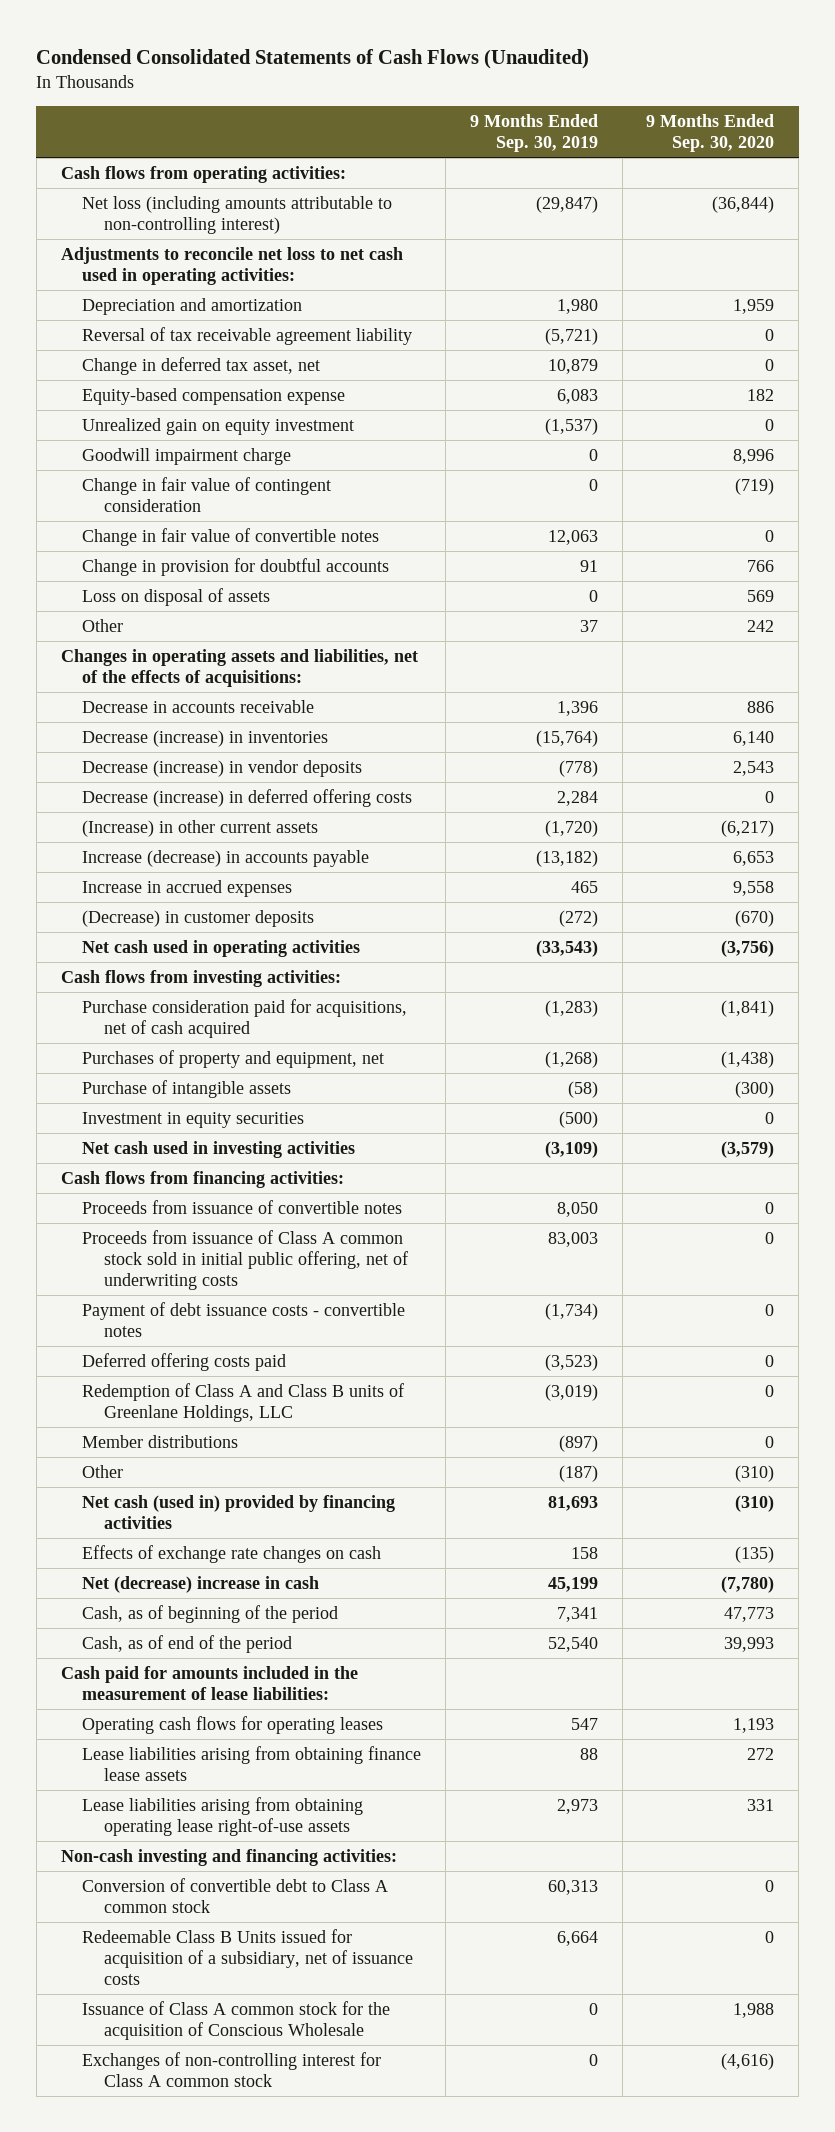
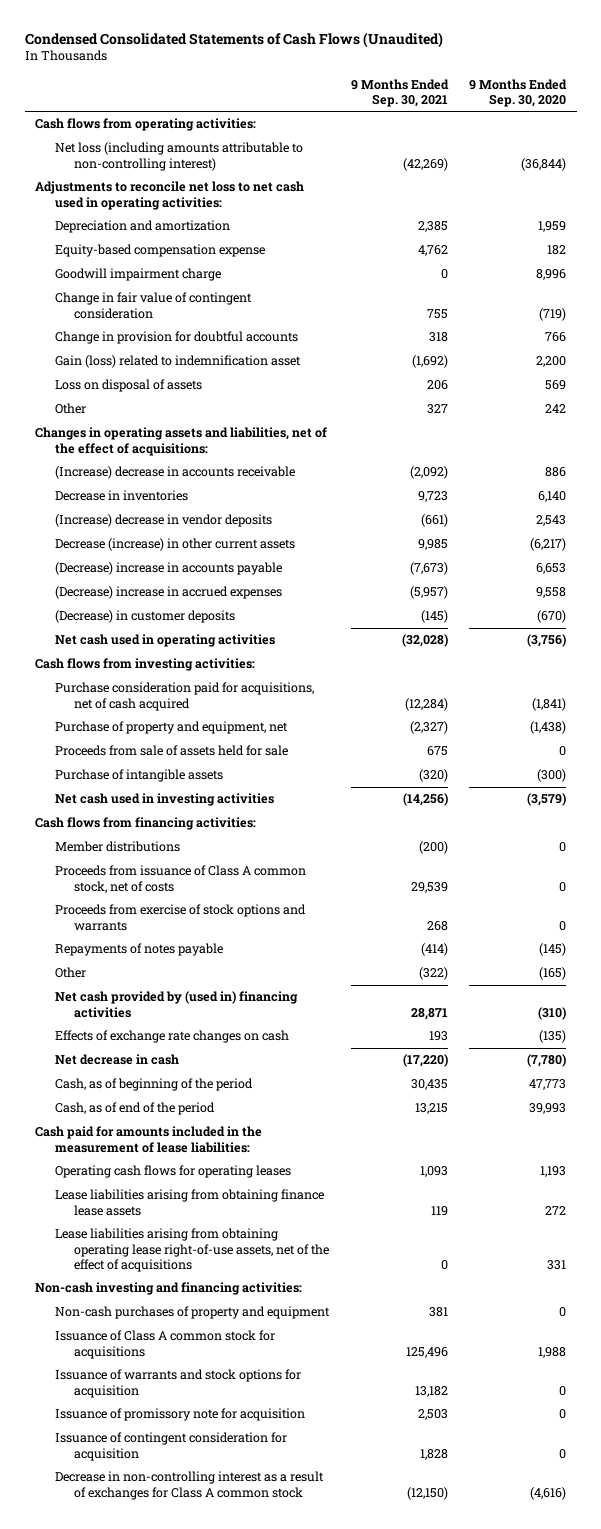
[469,114,598,153] 9 Months Ended Sep. 30, 2019 -> none
none -> [350,78,449,108] 9 Months Ended Sep. 30, 2021
[82,326,413,345] Reversal of tax receivable agreement liability -> none
[82,356,321,375] Change in deferred tax asset, net -> none
[82,417,355,435] Unrealized gain on equity investment -> none
[82,527,380,546] Change in fair value of convertible notes -> none
none -> [54,355,301,369] Gain (loss) related to indemnification asset
[82,788,413,807] Decrease (increase) in deferred offering costs -> none
[60,648,418,687] Changes in operating assets and liabilities, net of the effects of acquisitions: -> [35,427,328,456] Changes in operating assets and liabilities, net of the effect of acquisitions:
[82,699,315,713] Decrease in accounts receivable -> [54,466,295,480] (Increase) decrease in accounts receivable
[82,729,329,747] Decrease (increase) in inventories -> [54,490,188,502] Decrease in inventories
[82,759,363,777] Decrease (increase) in vendor deposits -> [54,514,272,528] (Increase) decrease in vendor deposits
[82,819,319,837] (Increase) in other current assets -> [54,538,295,552] Decrease (increase) in other current assets
[82,849,370,867] Increase (decrease) in accounts payable -> [54,562,282,576] (Decrease) increase in accounts payable
[82,879,293,897] Increase in accrued expenses -> [54,586,282,600] (Decrease) increase in accrued expenses
[82,1049,385,1068] Purchases of property and equipment, net -> [54,721,288,735] Purchase of property and equipment, net
none -> [54,745,288,757] Proceeds from sale of assets held for sale
[82,1111,305,1128] Investment in equity securities -> none
[82,1199,403,1214] Proceeds from issuance of convertible notes -> none
[82,1229,409,1291] Proceeds from issuance of Class A common stock sold in initial public offering, net of underwriting costs -> none
[82,1301,406,1337] Payment of debt issuance costs - convertible notes -> none
[82,1352,287,1371] Deferred offering costs paid -> none
[82,1382,405,1422] Redemption of Class A and Class B units of Greenlane Holdings, LLC -> none
none -> [54,865,306,893] Proceeds from issuance of Class A common stock, net of costs
none -> [54,904,306,931] Proceeds from exercise of stock options and warrants
none -> [54,943,223,957] Repayments of notes payable
[735,1464,775,1482] (310) -> [539,967,567,981] (165)
[82,1494,396,1529] Net cash (used in) provided by financing activities -> [54,991,298,1018] Net cash provided by (used in) financing activities
[82,1575,320,1593] Net (decrease) increase in cash -> [54,1054,179,1066] Net decrease in cash
[82,1796,364,1836] Lease liabilities arising from obtaining operating lease right-of-use assets -> [54,1228,330,1273] Lease liabilities arising from obtaining operating lease right-of-use assets, net of the effect of acquisitions
[82,1877,389,1913] Conversion of convertible debt to Class A common stock -> none
[82,1928,414,1986] Redeemable Class B Units issued for acquisition of a subsidiary, net of issuance costs -> none
none -> [54,1306,330,1320] Non-cash purchases of property and equipment
[82,2000,391,2040] Issuance of Class A common stock for the acquisition of Conscious Wholesale -> [54,1330,275,1359] Issuance of Class A common stock for acquisitions
none -> [54,1369,301,1398] Issuance of warrants and stock options for acquisition
none -> [54,1408,305,1422] Issuance of promissory note for acquisition
none -> [54,1432,287,1461] Issuance of contingent consideration for acquisition
[82,2051,382,2087] Exchanges of non-controlling interest for Class A common stock -> [54,1471,324,1500] Decrease in non-controlling interest as a result of exchanges for Class A common stock

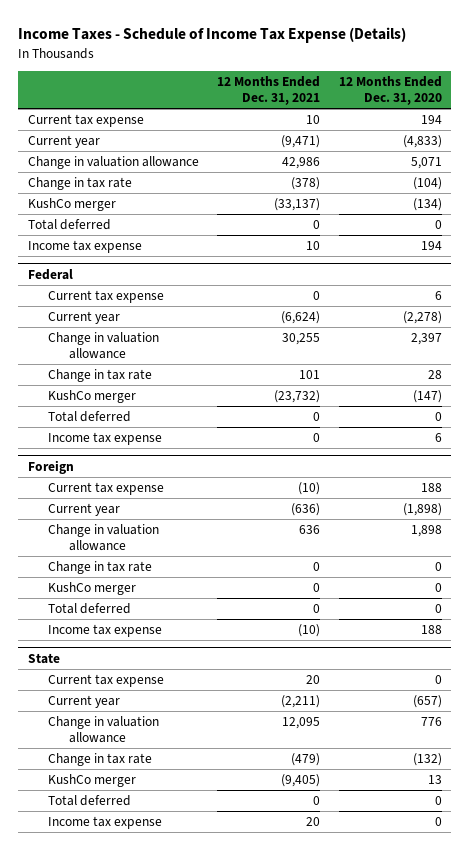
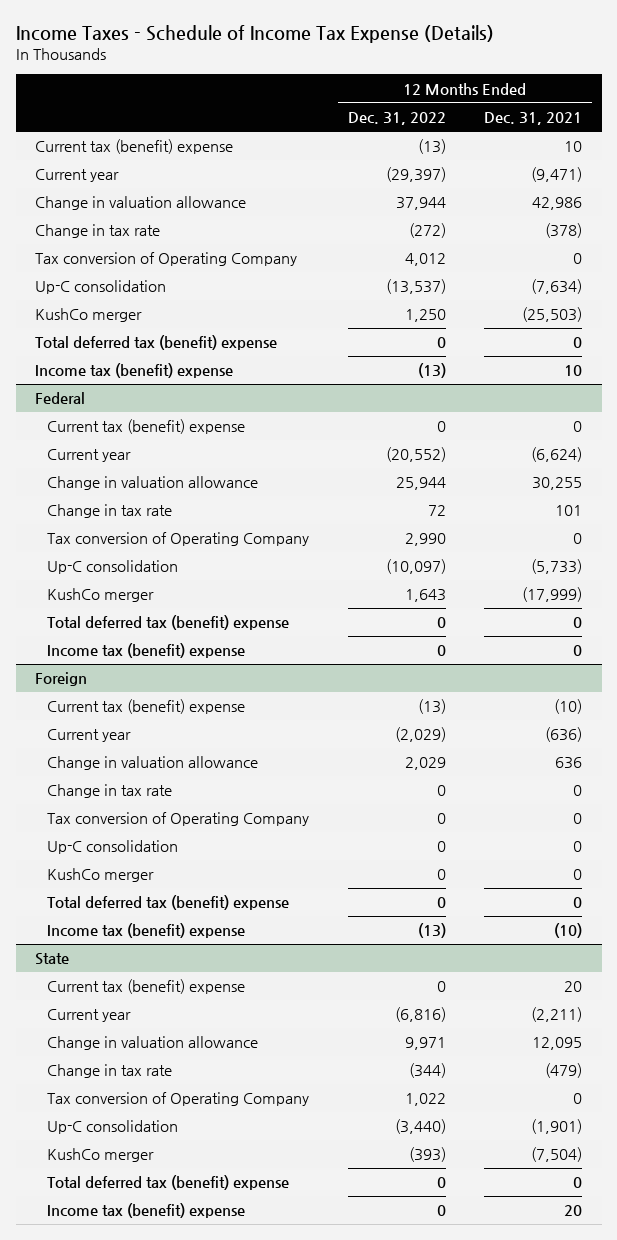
[338,76,442,106] 12 Months Ended Dec. 31, 2020 -> none
none -> [347,112,446,126] Dec. 31, 2022
[27,114,144,128] Current tax expense -> [34,139,233,155] Current tax (benefit) expense
none -> [34,252,297,267] Tax conversion of Operating Company
none -> [34,280,166,295] Up-C consolidation
[274,198,321,212] (33,137) -> [522,307,583,323] (25,503)
[27,219,111,231] Total deferred -> [34,335,277,351] Total deferred tax (benefit) expense
[27,240,142,254] Income tax expense -> [34,363,233,379] Income tax (benefit) expense
[48,290,165,304] Current tax expense -> [47,419,246,435] Current tax (benefit) expense
none -> [47,532,310,547] Tax conversion of Operating Company
none -> [47,560,179,575] Up-C consolidation
[274,390,321,404] (23,732) -> [522,587,583,603] (17,999)
[48,411,132,423] Total deferred -> [47,615,290,631] Total deferred tax (benefit) expense
[48,432,163,446] Income tax expense -> [47,643,246,659] Income tax (benefit) expense
[48,482,165,496] Current tax expense -> [47,699,246,715] Current tax (benefit) expense
none -> [47,812,310,827] Tax conversion of Operating Company
none -> [47,840,179,855] Up-C consolidation
[48,603,132,615] Total deferred -> [47,895,290,911] Total deferred tax (benefit) expense
[48,624,163,638] Income tax expense -> [47,923,246,939] Income tax (benefit) expense
[48,674,165,688] Current tax expense -> [47,979,246,995] Current tax (benefit) expense
none -> [47,1092,310,1107] Tax conversion of Operating Company
none -> [47,1120,179,1135] Up-C consolidation
[281,774,321,788] (9,405) -> [531,1147,583,1163] (7,504)
[48,795,132,807] Total deferred -> [47,1175,290,1191] Total deferred tax (benefit) expense
[48,816,163,830] Income tax expense -> [47,1203,246,1219] Income tax (benefit) expense

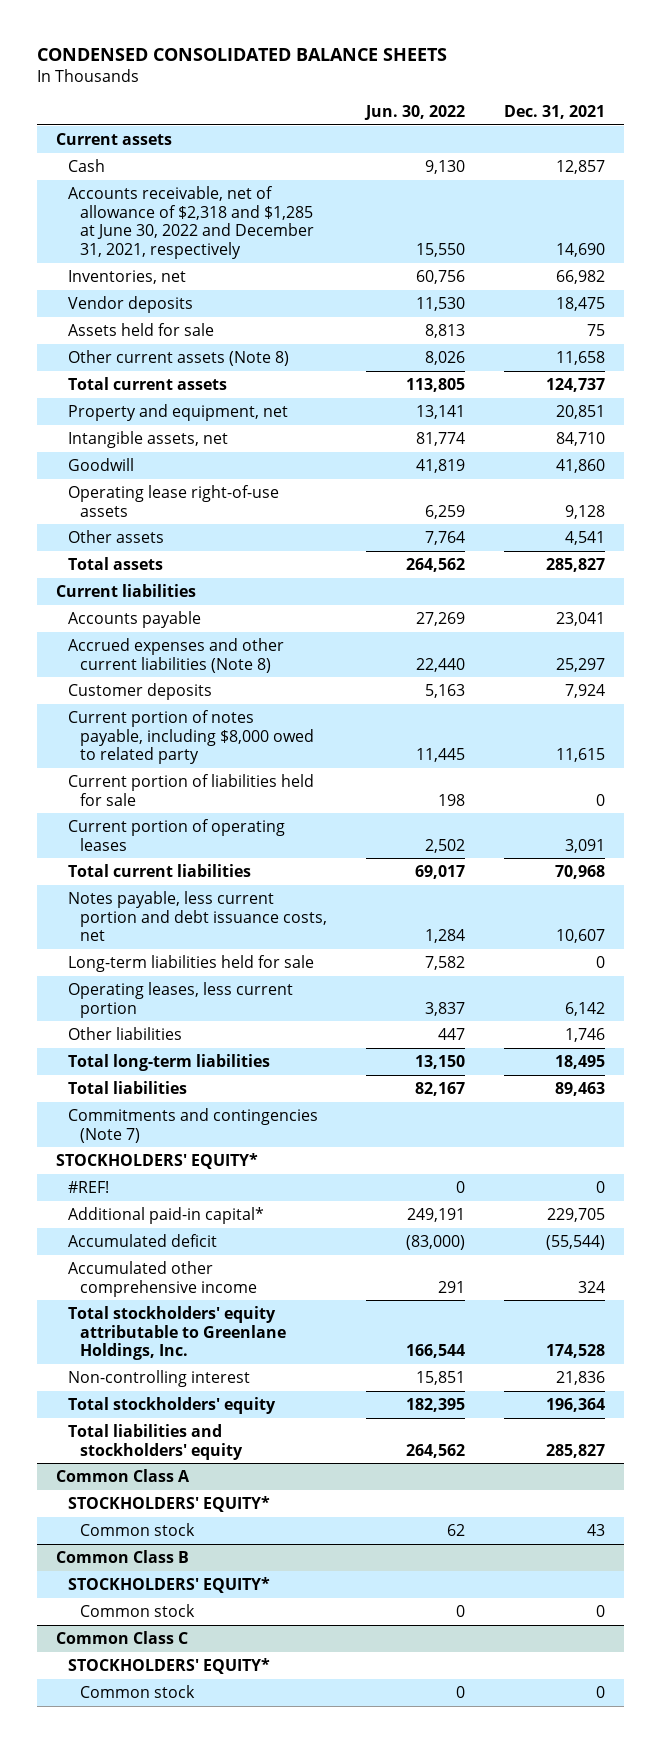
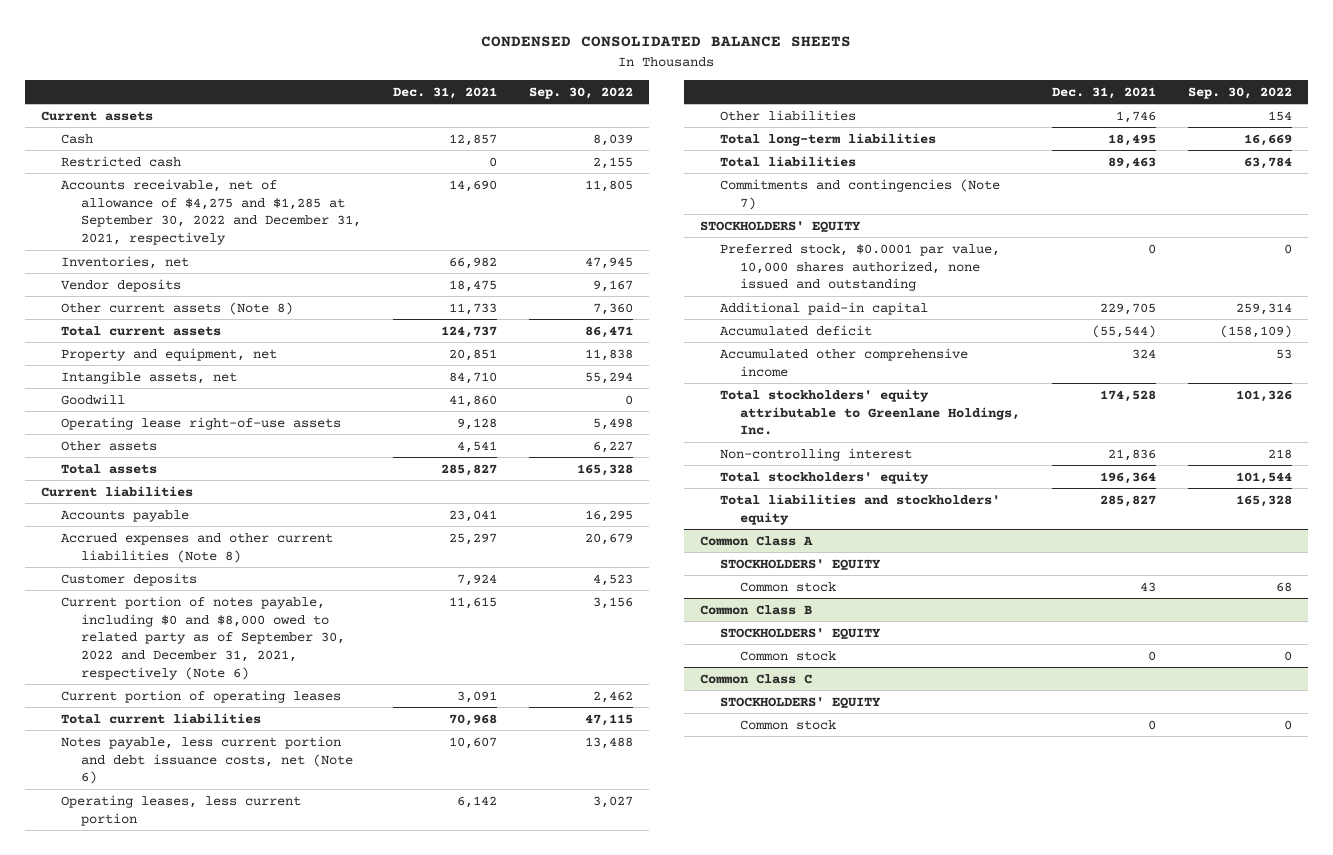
[363,105,465,121] Jun. 30, 2022 -> none
none -> [528,86,633,99] Sep. 30, 2022
none -> [60,155,181,167] Restricted cash
[68,185,314,260] Accounts receivable, net of allowance of $2,318 and $1,285 at June 30, 2022 and December 31, 2021, respectively -> [60,178,361,246] Accounts receivable, net of allowance of $4,275 and $1,285 at September 30, 2022 and December 31, 2021, respectively
[68,322,215,336] Assets held for sale -> none
[555,350,605,365] 11,658 -> [448,302,497,315] 11,733
[68,773,315,806] Current portion of liabilities held for sale -> none
[68,709,314,765] Current portion of notes payable, including $8,000 owed to related party -> [60,595,345,680] Current portion of notes payable, including $0 and $8,000 owed to related party as of September 30, 2022 and December 31, 2021, respectively (Note 6)
[68,954,315,972] Long-term liabilities held for sale -> none
[68,890,327,942] Notes payable, less current portion and debt issuance costs, net -> [60,735,353,785] Notes payable, less current portion and debt issuance costs, net (Note 6)
[56,1152,259,1169] STOCKHOLDERS' EQUITY* -> [700,220,862,233] STOCKHOLDERS' EQUITY
[68,1180,110,1193] #REF! -> [720,243,1001,292] Preferred stock, $0.0001 par value, 10,000 shares authorized, none issued and outstanding
[68,1206,265,1224] Additional paid-in capital* -> [720,301,929,315] Additional paid-in capital
[68,1495,271,1512] STOCKHOLDERS' EQUITY* -> [720,558,882,571] STOCKHOLDERS' EQUITY
[68,1576,271,1593] STOCKHOLDERS' EQUITY* -> [720,627,882,640] STOCKHOLDERS' EQUITY
[68,1657,271,1674] STOCKHOLDERS' EQUITY* -> [720,696,882,709] STOCKHOLDERS' EQUITY

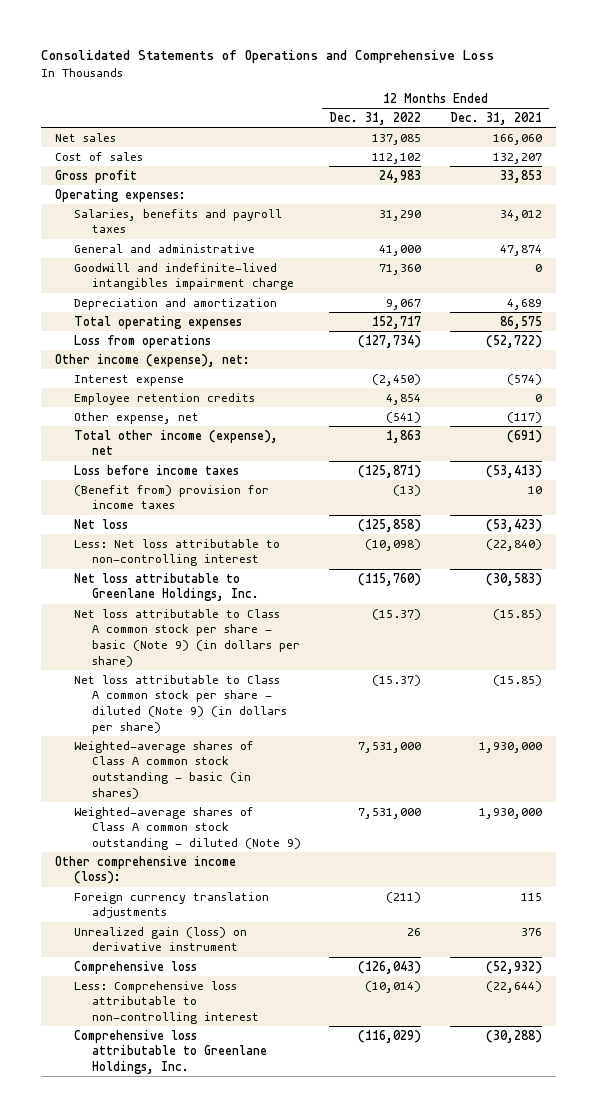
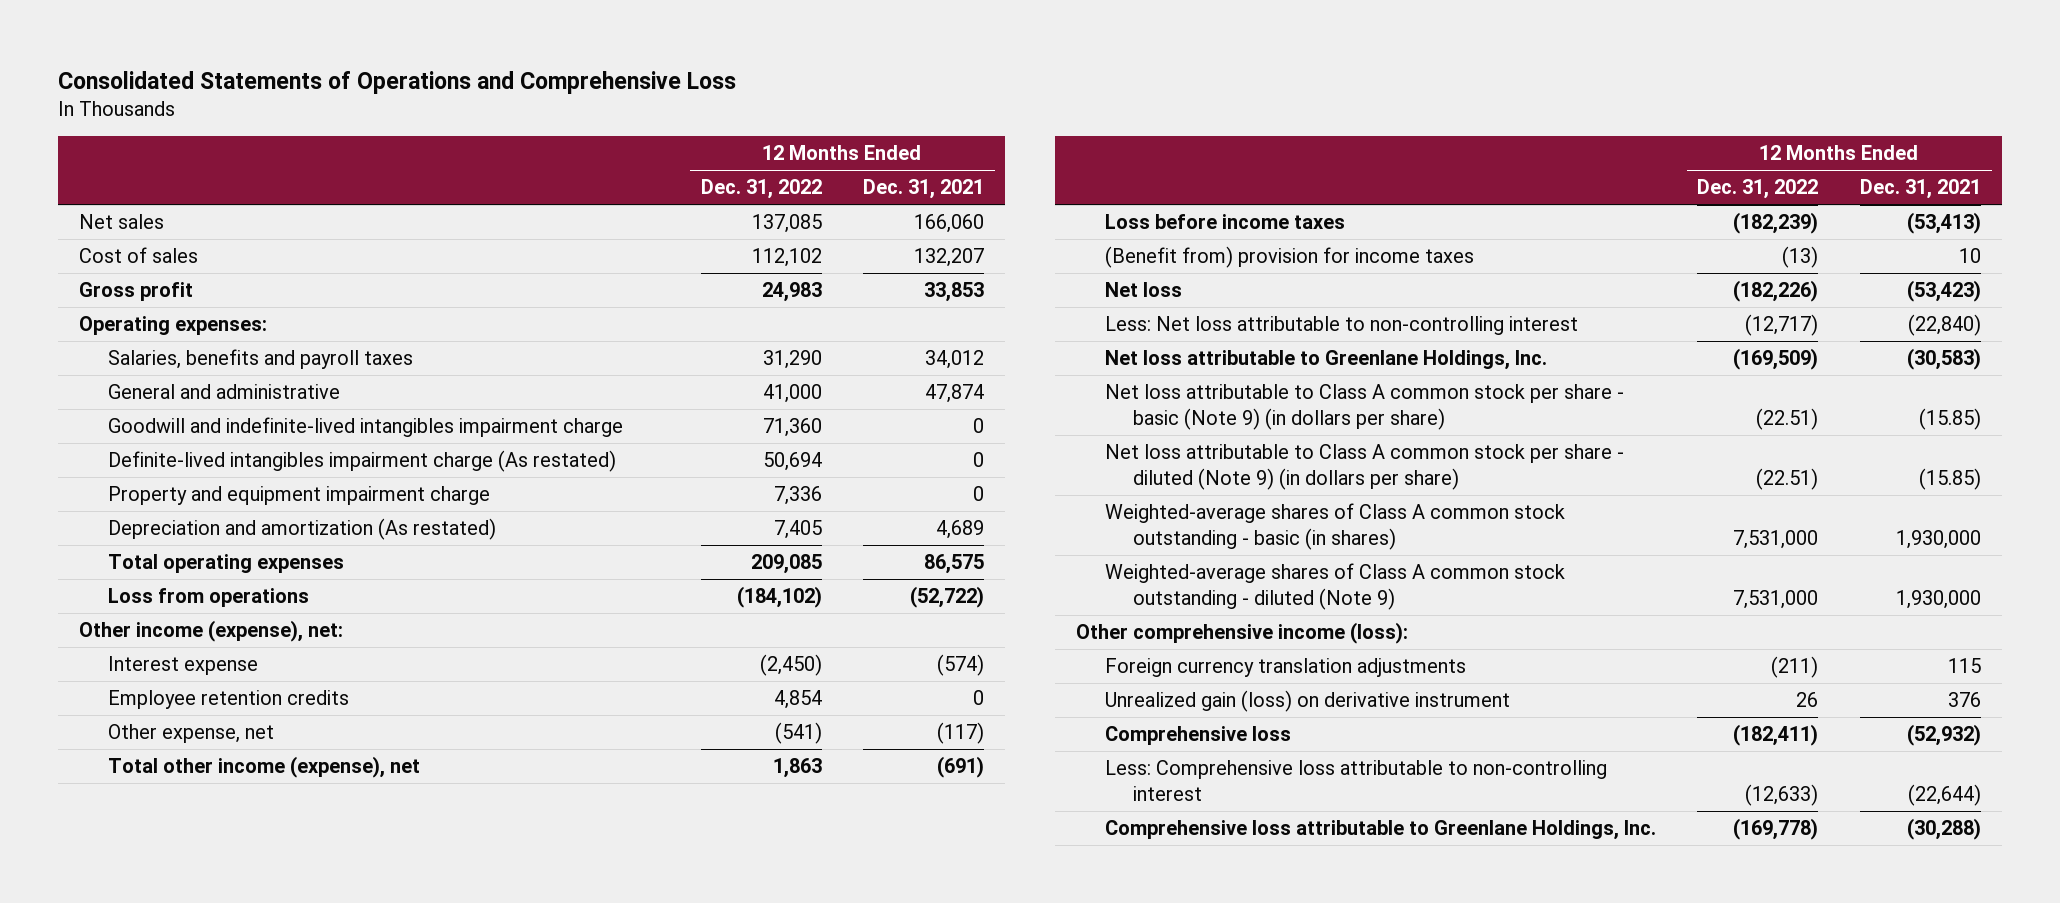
none -> [107,450,616,473] Definite-lived intangibles impairment charge (As restated)
none -> [107,486,490,506] Property and equipment impairment charge
[73,297,277,310] Depreciation and amortization -> [107,518,496,541] Depreciation and amortization (As restated)
[386,298,422,310] 9,067 -> [773,520,822,540] 7,405
[372,315,422,329] 152,717 -> [750,554,822,575] 209,085
[358,334,422,348] (127,734) -> [736,586,822,609] (184,102)
[358,464,422,478] (125,871) -> [1733,212,1819,235] (182,239)
[358,518,422,532] (125,858) -> [1733,280,1819,303] (182,226)
[365,538,422,551] (10,098) -> [1745,314,1819,337] (12,717)
[358,572,422,586] (115,760) -> [1733,348,1819,371] (169,509)
[372,608,422,620] (15.37) -> [1756,407,1819,430] (22.51)
[372,674,422,686] (15.37) -> [1756,467,1819,490] (22.51)
[358,960,422,974] (126,043) -> [1733,724,1819,747] (182,411)
[365,980,422,993] (10,014) -> [1745,783,1819,806] (12,633)
[358,1029,422,1043] (116,029) -> [1733,818,1819,841] (169,778)

